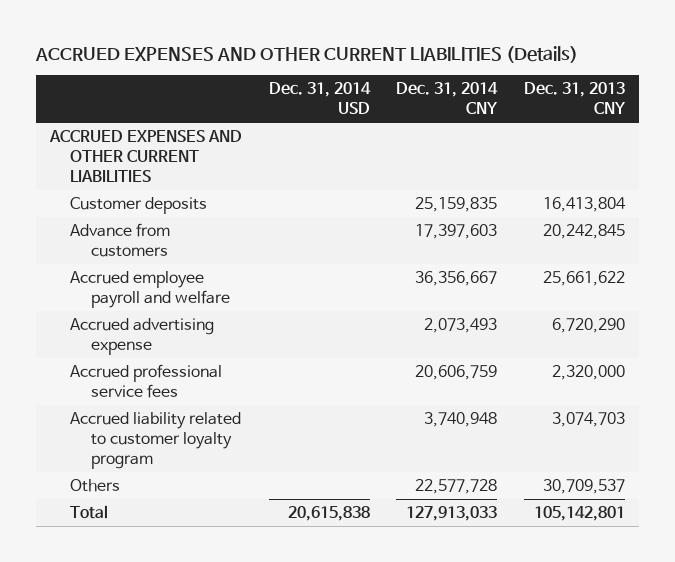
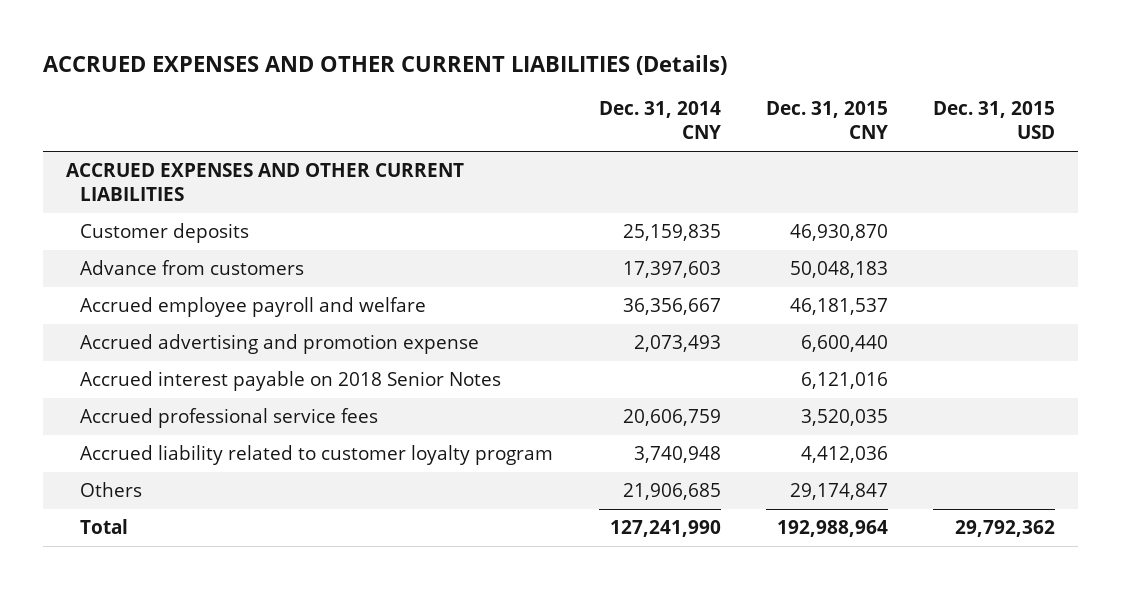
[268,82,371,115] Dec. 31, 2014 USD -> none
[524,82,627,115] Dec. 31, 2013 CNY -> none
none -> [766,101,889,140] Dec. 31, 2015 CNY
none -> [933,101,1056,140] Dec. 31, 2015 USD
[70,318,215,355] Accrued advertising expense -> [80,333,480,354] Accrued advertising and promotion expense
none -> [80,370,502,391] Accrued interest payable on 2018 Senior Notes
[415,479,498,495] 22,577,728 -> [622,482,721,500] 21,906,685
[406,506,498,522] 127,913,033 -> [609,519,721,537] 127,241,990

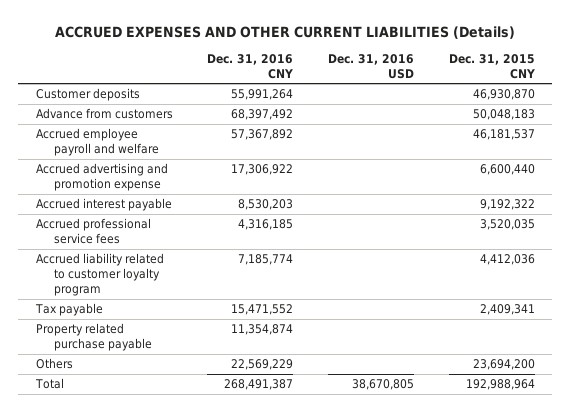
[598,101,721,140] Dec. 31, 2014 CNY -> none
[933,101,1056,140] Dec. 31, 2015 USD -> none
none -> [207,53,294,79] Dec. 31, 2016 CNY
none -> [328,53,415,79] Dec. 31, 2016 USD
[65,162,464,201] ACCRUED EXPENSES AND OTHER CURRENT LIABILITIES -> none
[80,370,502,391] Accrued interest payable on 2018 Senior Notes -> [35,198,172,212] Accrued interest payable
[801,371,889,389] 6,121,016 -> [479,199,535,211] 9,192,322
none -> [34,303,103,317] Tax payable
none -> [35,323,153,352] Property related purchase payable
[790,482,889,500] 29,174,847 -> [472,359,535,371] 23,694,200

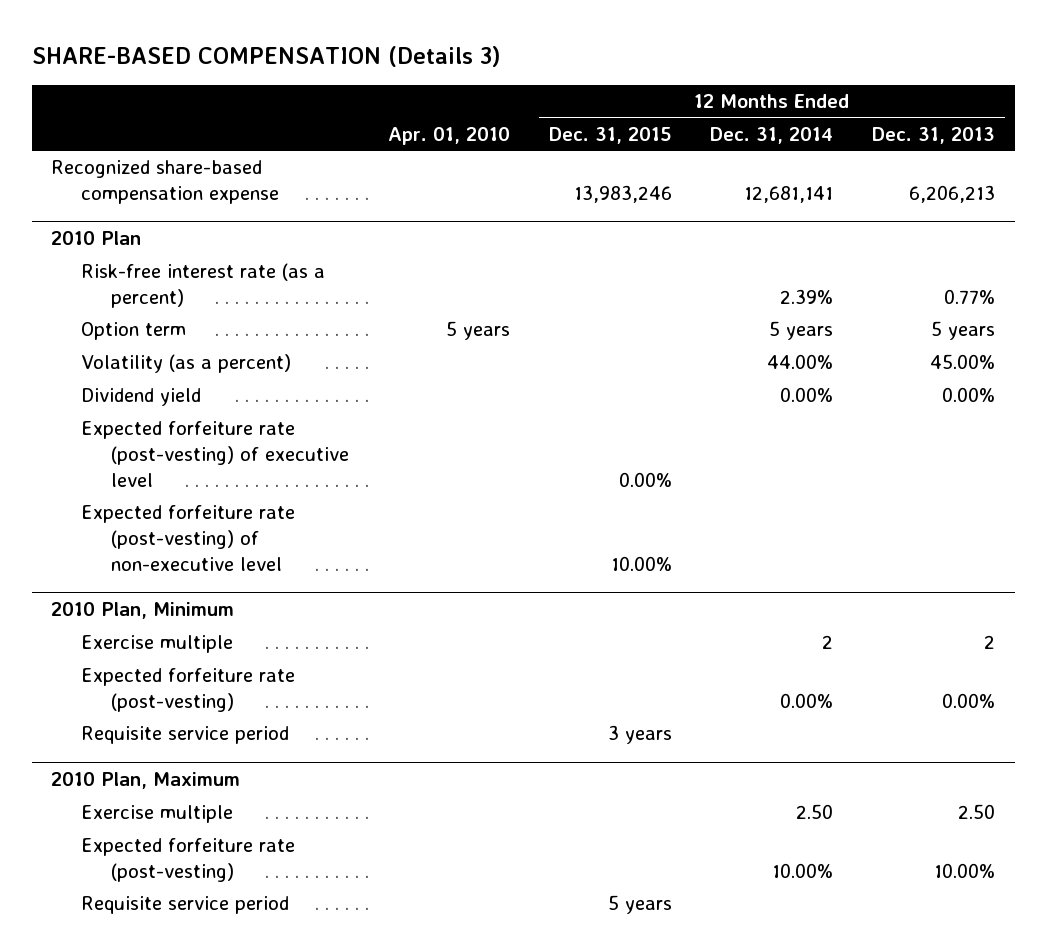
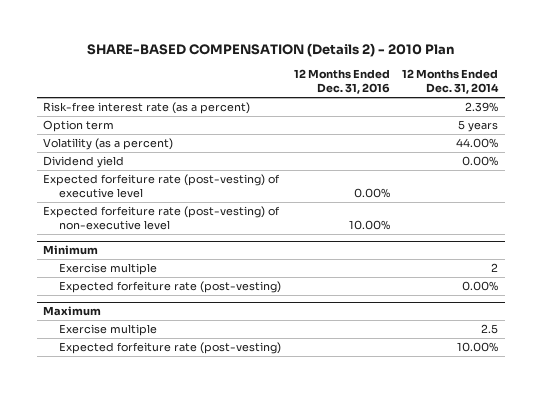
[31,45,501,67] SHARE-BASED COMPENSATION (Details 3) -> [86,43,454,58] SHARE-BASED COMPENSATION (Details 2) - 2010 Plan
[387,126,510,145] Apr. 01, 2010 -> none
[548,126,672,144] Dec. 31, 2015 -> none
[872,126,996,144] Dec. 31, 2013 -> none
none -> [293,69,390,95] 12 Months Ended Dec. 31, 2016
[51,160,280,205] Recognized share-based compensation expense -> none
[51,231,142,246] 2010 Plan -> none
[51,602,235,620] 2010 Plan, Minimum -> none
none -> [42,244,98,255] Minimum
[81,726,290,745] Requisite service period -> none
[51,772,241,790] 2010 Plan, Maximum -> none
none -> [42,305,101,316] Maximum
[796,804,834,820] 2.50 -> [481,323,499,334] 2.5
[81,896,290,915] Requisite service period -> none

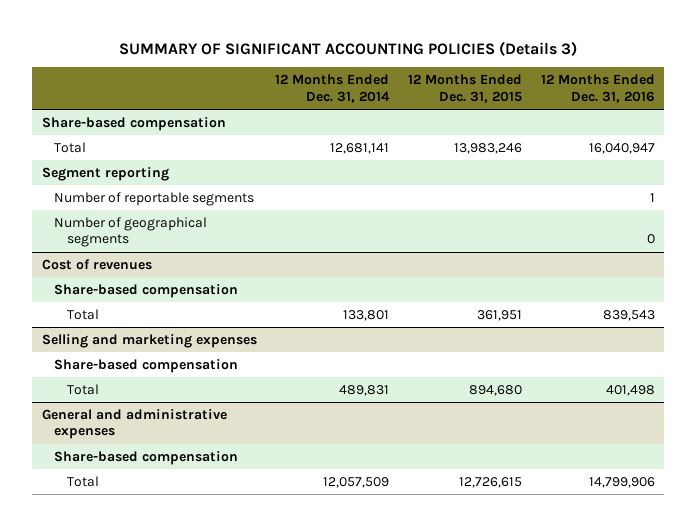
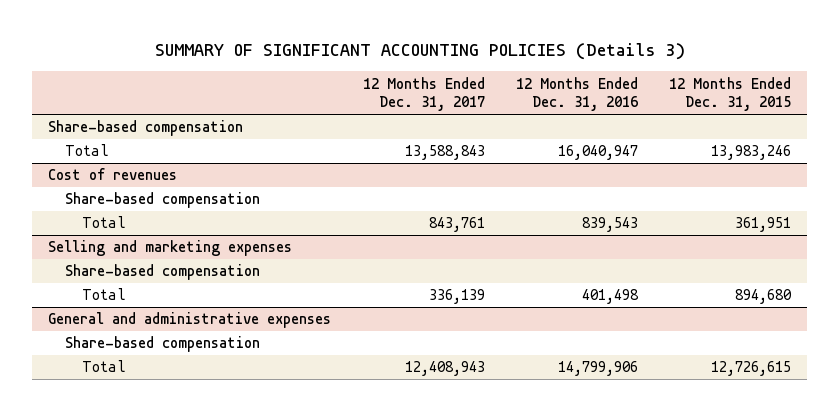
[275,74,391,103] 12 Months Ended Dec. 31, 2014 -> none
none -> [362,76,485,112] 12 Months Ended Dec. 31, 2017
[41,167,169,182] Segment reporting -> none
[54,192,255,207] Number of reportable segments -> none
[54,217,208,248] Number of geographical segments -> none

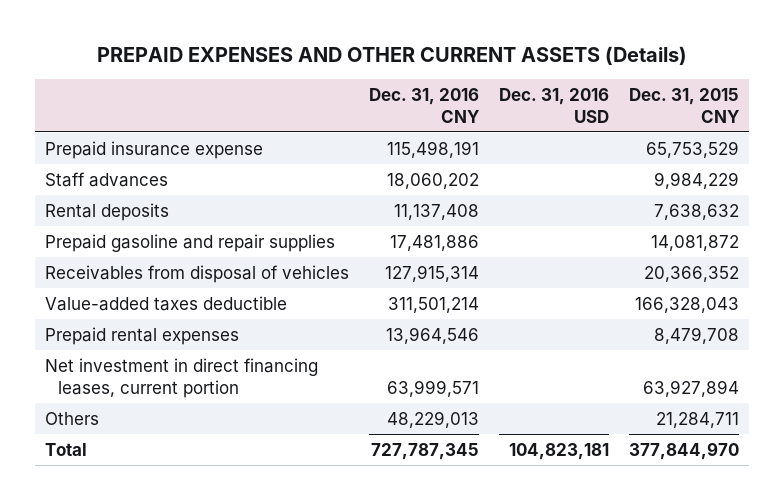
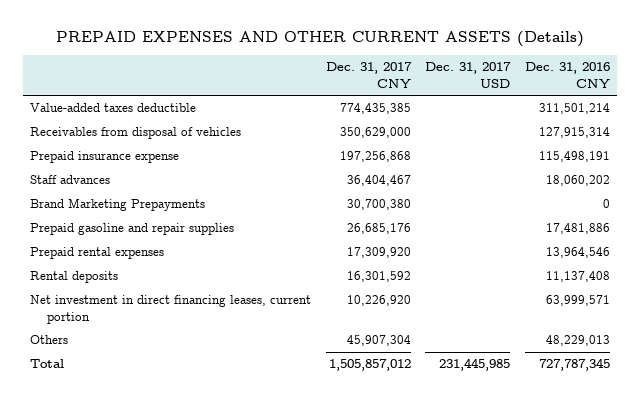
[499,87,610,123] Dec. 31, 2016 USD -> none
[629,87,741,123] Dec. 31, 2015 CNY -> none
none -> [325,62,412,88] Dec. 31, 2017 CNY
none -> [425,62,512,88] Dec. 31, 2017 USD
[44,295,287,311] Value-added taxes deductible -> [30,103,197,113] Value-added taxes deductible
[44,264,349,283] Receivables from disposal of vehicles -> [30,127,242,140] Receivables from disposal of vehicles
none -> [30,198,206,212] Brand Marketing Prepayments
[44,202,169,221] Rental deposits -> [30,271,119,284] Rental deposits

